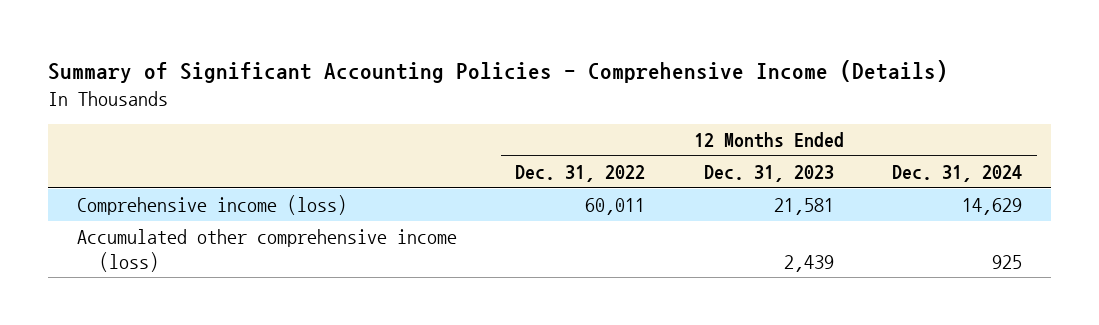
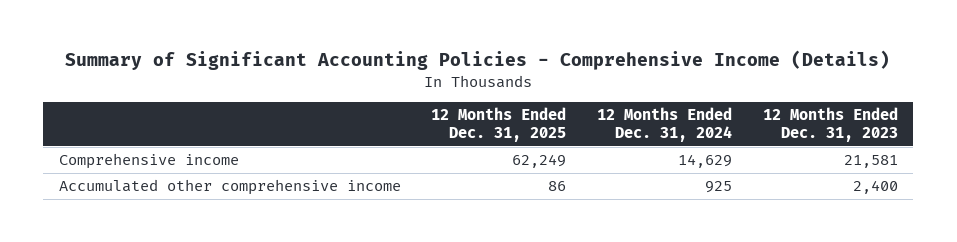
[515,165,646,183] Dec. 31, 2022 -> none
none -> [431,107,567,142] 12 Months Ended Dec. 31, 2025
[77,195,348,216] Comprehensive income (loss) -> [58,153,239,170] Comprehensive income
[77,229,458,272] Accumulated other comprehensive income (loss) -> [58,179,401,196] Accumulated other comprehensive income
[783,254,834,272] 2,439 -> [852,180,898,195] 2,400

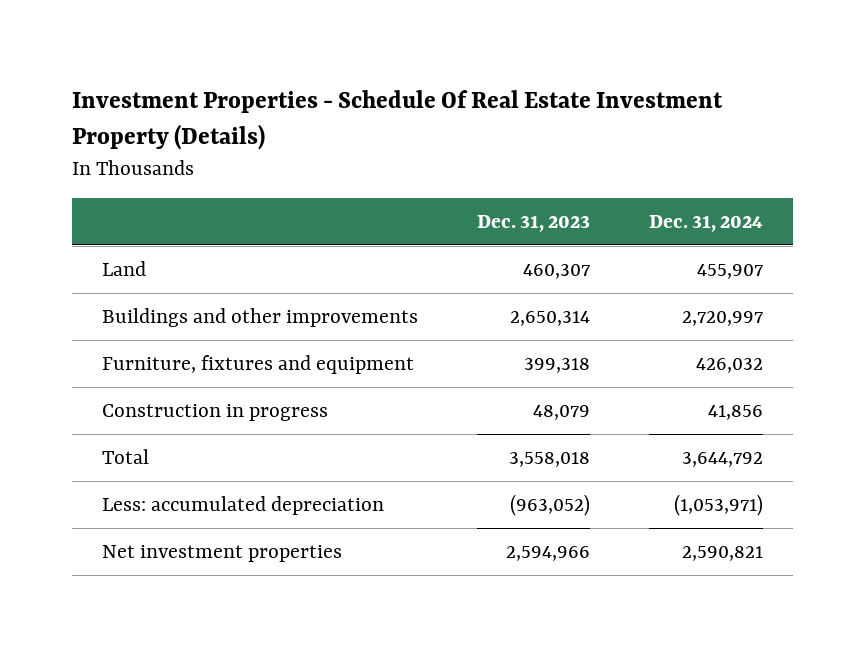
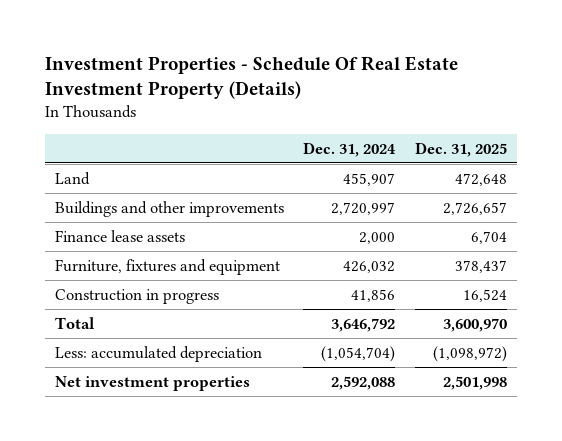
[477,214,591,232] Dec. 31, 2023 -> none
none -> [415,141,508,157] Dec. 31, 2025
none -> [54,229,185,242] Finance lease assets
[682,451,764,467] 3,644,792 -> [331,317,396,332] 3,646,792
[674,493,764,516] (1,053,971) -> [321,345,396,362] (1,054,704)
[682,545,764,561] 2,590,821 -> [331,375,396,390] 2,592,088

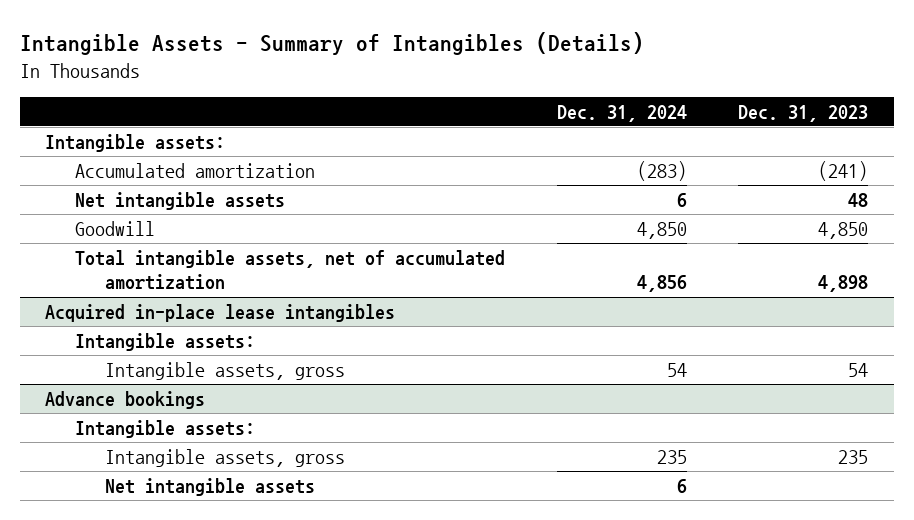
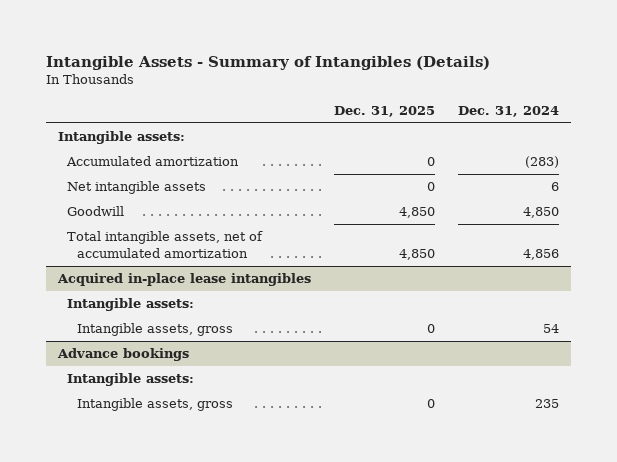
[738,104,869,122] Dec. 31, 2023 -> none
none -> [333,105,435,117] Dec. 31, 2025
[105,477,316,496] Net intangible assets -> none

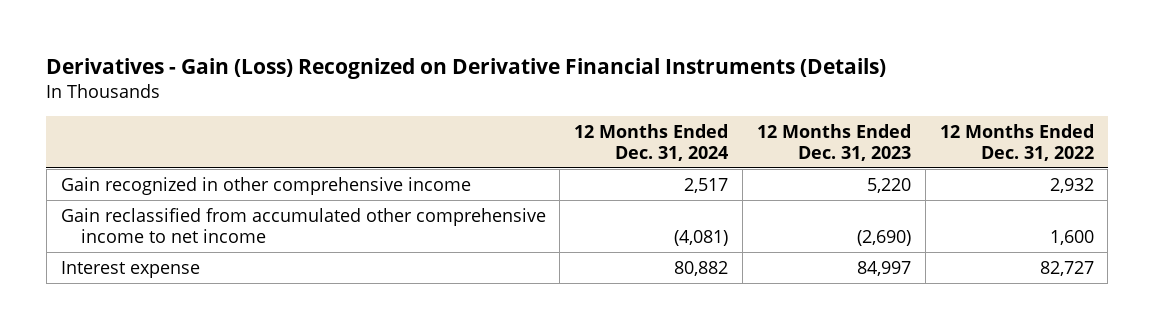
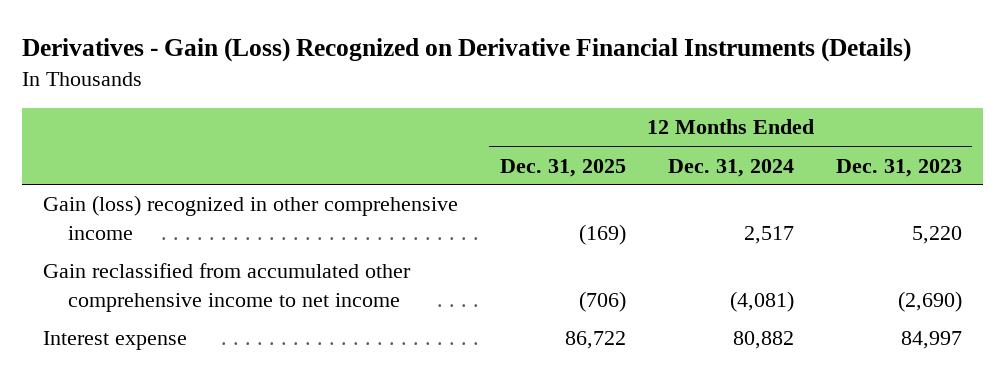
[939,123,1094,161] 12 Months Ended Dec. 31, 2022 -> none
none -> [499,158,626,177] Dec. 31, 2025
[60,176,471,195] Gain recognized in other comprehensive income -> [42,195,458,240] Gain (loss) recognized in other comprehensive income

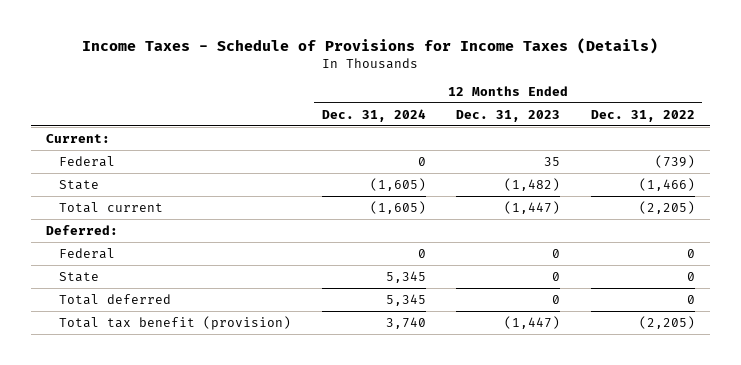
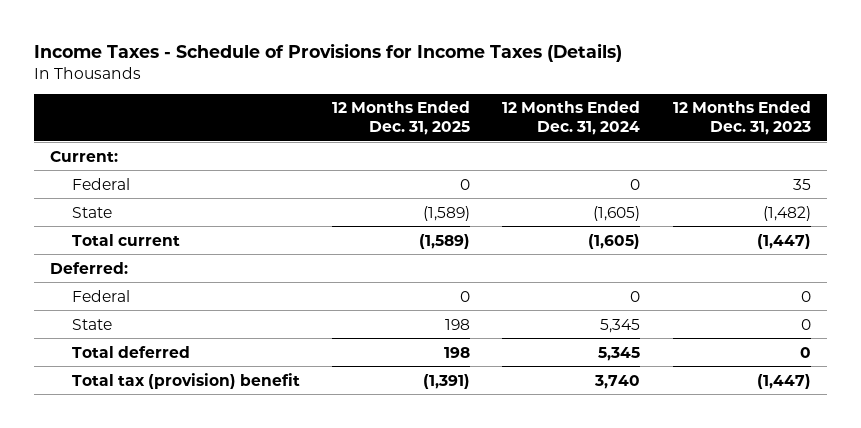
[590,109,695,122] Dec. 31, 2022 -> none
none -> [332,101,471,135] 12 Months Ended Dec. 31, 2025
[59,315,292,330] Total tax benefit (provision) -> [71,372,300,389] Total tax (provision) benefit

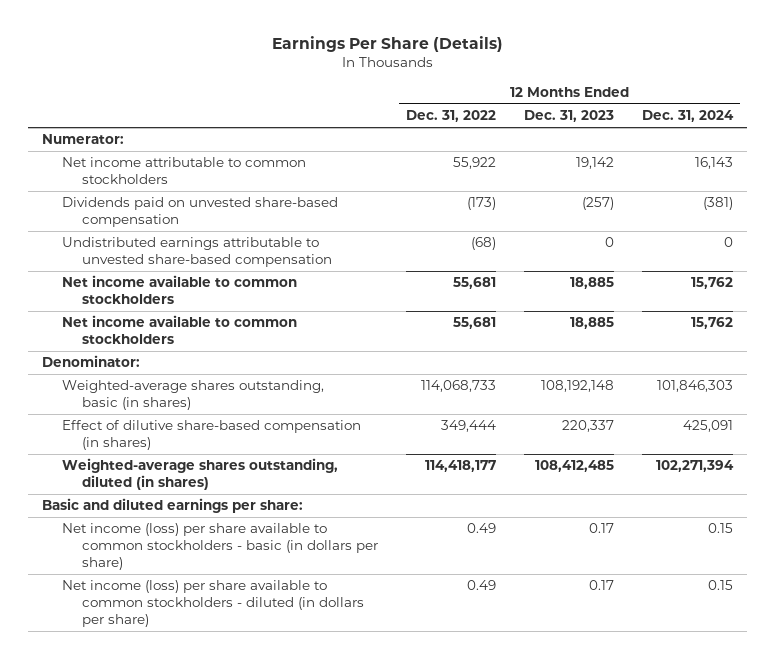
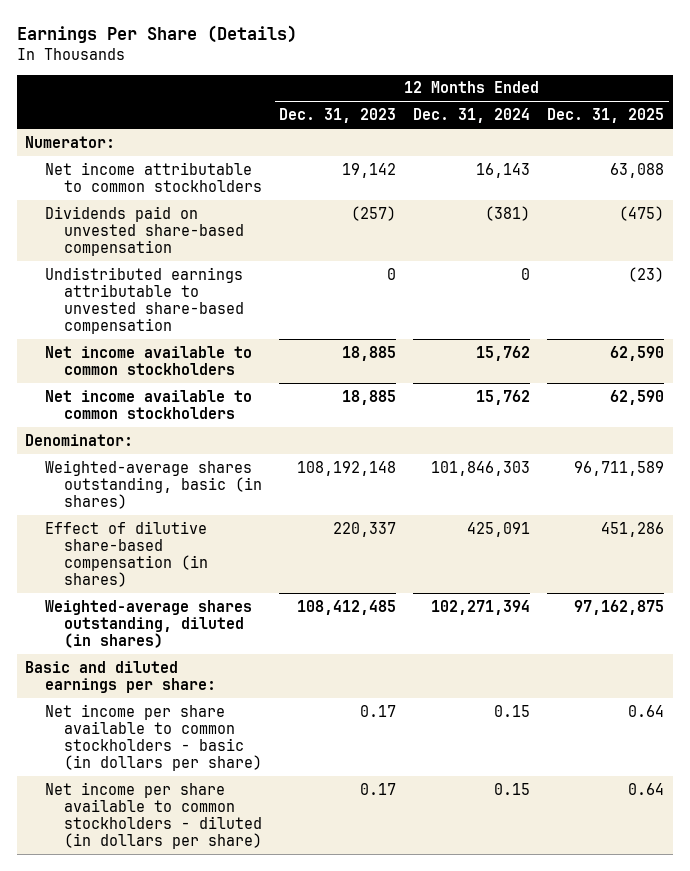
[405,110,496,123] Dec. 31, 2022 -> none
none -> [547,108,665,124] Dec. 31, 2025
[61,523,378,571] Net income (loss) per share available to common stockholders - basic (in dollars per share) -> [44,703,263,772] Net income per share available to common stockholders - basic (in dollars per share)
[61,580,364,628] Net income (loss) per share available to common stockholders - diluted (in dollars per share) -> [44,781,263,850] Net income per share available to common stockholders - diluted (in dollars per share)

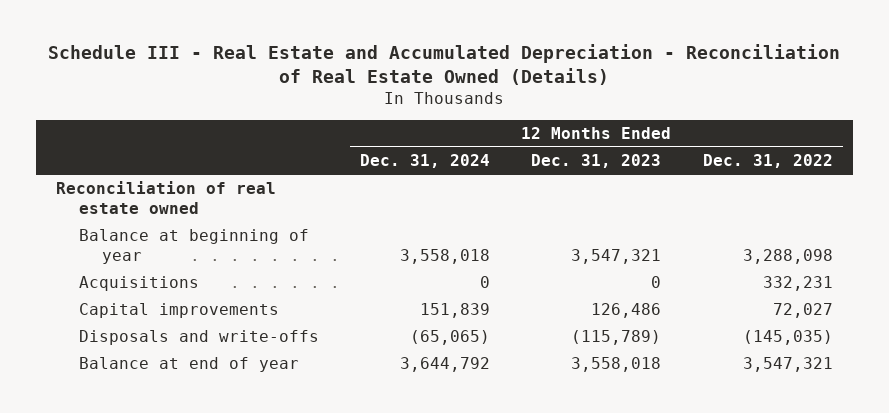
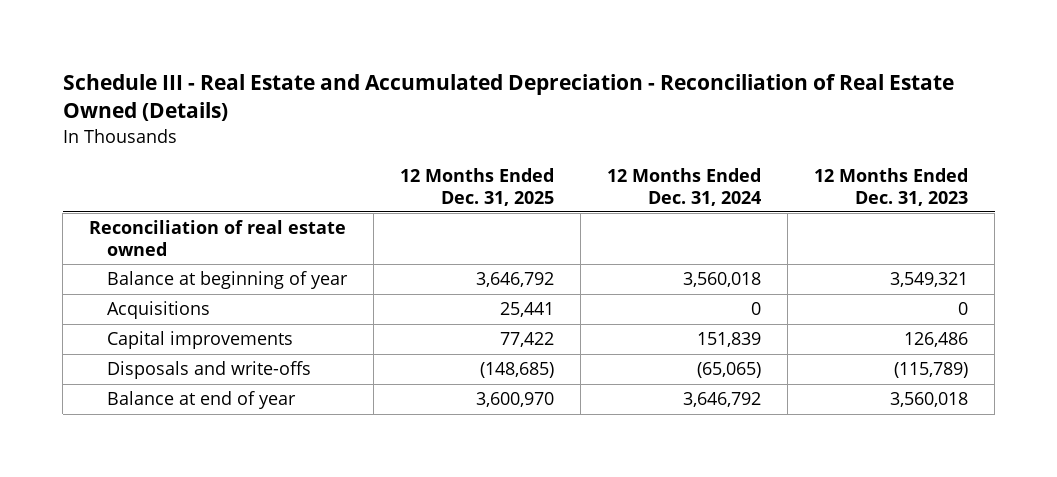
[702,154,833,169] Dec. 31, 2022 -> none
none -> [399,167,554,206] 12 Months Ended Dec. 31, 2025
[400,249,491,265] 3,558,018 -> [683,272,762,288] 3,560,018
[571,249,662,265] 3,547,321 -> [890,272,969,288] 3,549,321
[400,357,491,373] 3,644,792 -> [683,392,762,408] 3,646,792
[571,357,662,373] 3,558,018 -> [890,392,969,408] 3,560,018

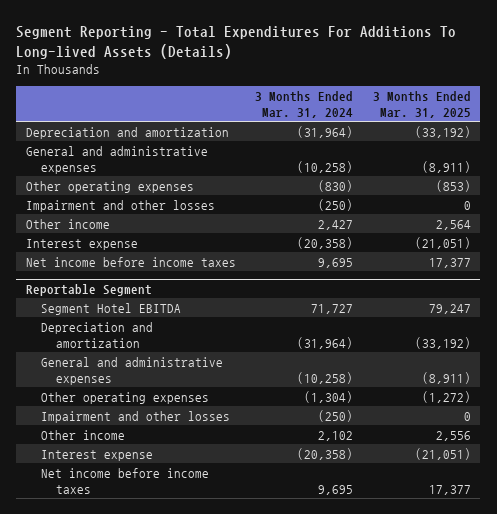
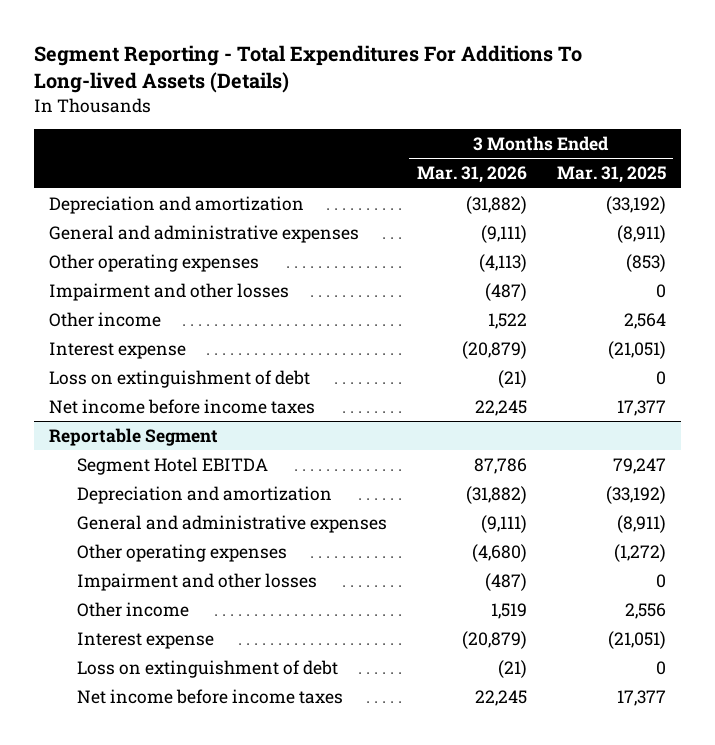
[255,90,354,118] 3 Months Ended Mar. 31, 2024 -> none
none -> [416,166,527,184] Mar. 31, 2026
none -> [48,369,310,388] Loss on extinguishment of debt
none -> [76,659,338,678] Loss on extinguishment of debt

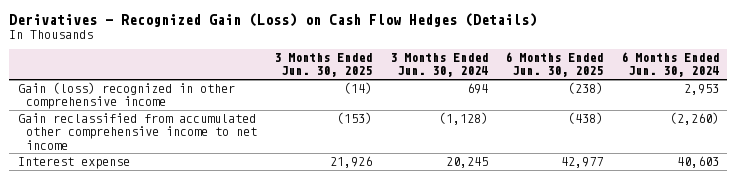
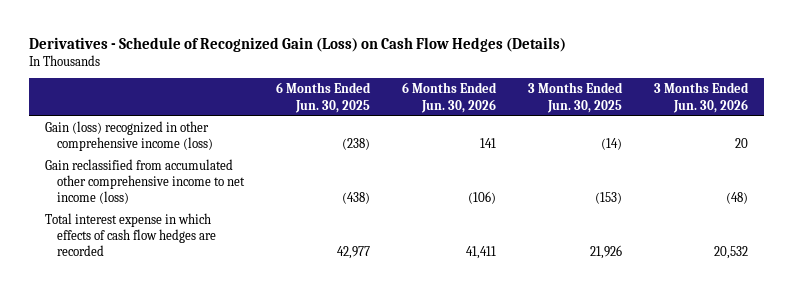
[8,12,537,27] Derivatives - Recognized Gain (Loss) on Cash Flow Hedges (Details) -> [29,36,567,52] Derivatives - Schedule of Recognized Gain (Loss) on Cash Flow Hedges (Details)
[389,53,488,78] 3 Months Ended Jun. 30, 2024 -> none
[620,52,719,78] 6 Months Ended Jun. 30, 2024 -> none
none -> [401,82,497,113] 6 Months Ended Jun. 30, 2026
none -> [653,82,749,113] 3 Months Ended Jun. 30, 2026
[17,82,235,110] Gain (loss) recognized in other comprehensive income -> [45,121,213,152] Gain (loss) recognized in other comprehensive income (loss)
[17,113,258,150] Gain reclassified from accumulated other comprehensive income to net income -> [45,159,245,205] Gain reclassified from accumulated other comprehensive income to net income (loss)
[17,157,130,170] Interest expense -> [45,213,216,257] Total interest expense in which effects of cash flow hedges are recorded

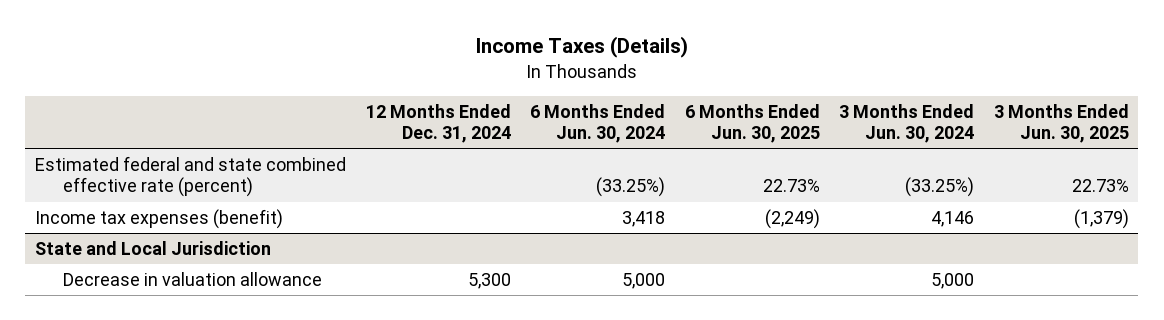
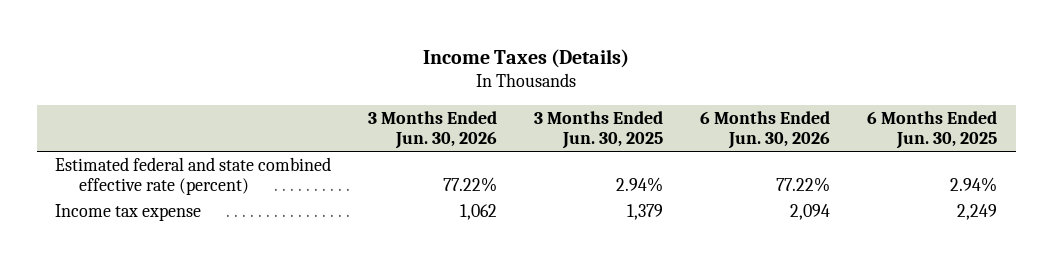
[365,103,511,144] 12 Months Ended Dec. 31, 2024 -> none
[530,103,666,144] 6 Months Ended Jun. 30, 2024 -> none
[839,103,975,144] 3 Months Ended Jun. 30, 2024 -> none
none -> [368,110,498,149] 3 Months Ended Jun. 30, 2026
none -> [700,110,831,149] 6 Months Ended Jun. 30, 2026
[35,240,272,255] State and Local Jurisdiction -> none
[62,271,322,286] Decrease in valuation allowance -> none
[762,179,820,193] 22.73% -> [950,177,998,193] 2.94%
[1071,179,1129,193] 22.73% -> [616,177,664,193] 2.94%
[35,208,284,229] Income tax expenses (benefit) -> [55,203,202,221] Income tax expense
[764,208,820,229] (2,249) -> [957,203,998,220] 2,249
[1073,208,1129,229] (1,379) -> [627,203,664,220] 1,379

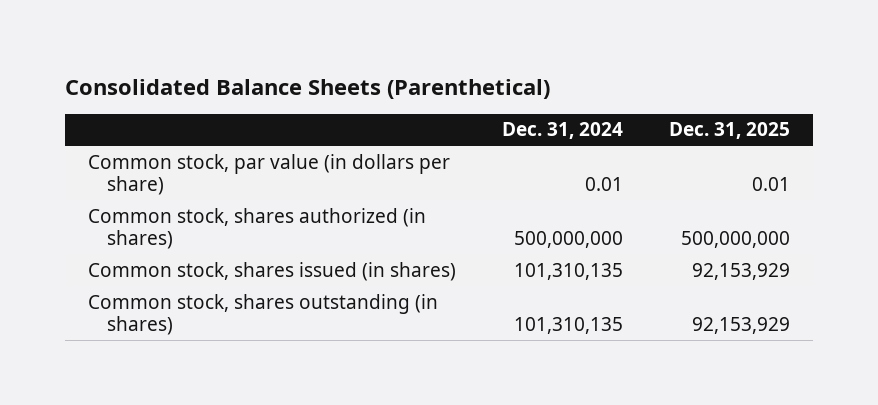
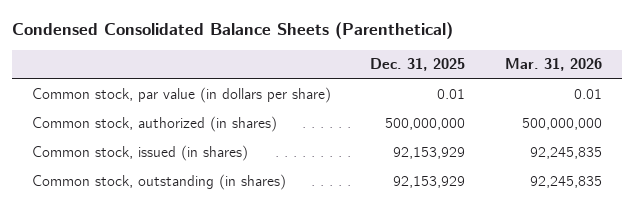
[65,78,551,99] Consolidated Balance Sheets (Parenthetical) -> [12,22,454,40] Condensed Consolidated Balance Sheets (Parenthetical)
[502,122,624,140] Dec. 31, 2024 -> none
none -> [504,58,602,72] Mar. 31, 2026
[88,207,427,250] Common stock, shares authorized (in shares) -> [31,116,277,133] Common stock, authorized (in shares)
[88,261,457,281] Common stock, shares issued (in shares) -> [31,145,248,162] Common stock, issued (in shares)
[88,293,439,336] Common stock, shares outstanding (in shares) -> [31,174,286,191] Common stock, outstanding (in shares)

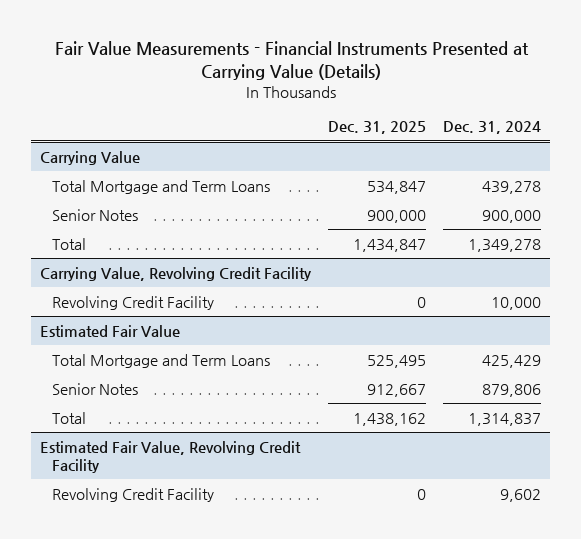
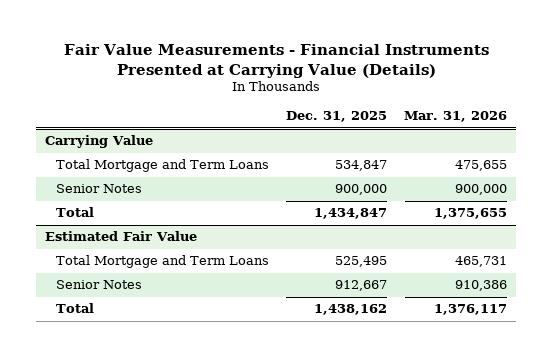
[443,121,542,135] Dec. 31, 2024 -> none
none -> [404,111,508,123] Mar. 31, 2026
[40,266,313,281] Carrying Value, Revolving Credit Facility -> none
[52,295,215,310] Revolving Credit Facility -> none
[40,440,302,474] Estimated Fair Value, Revolving Credit Facility -> none
[52,487,215,502] Revolving Credit Facility -> none

